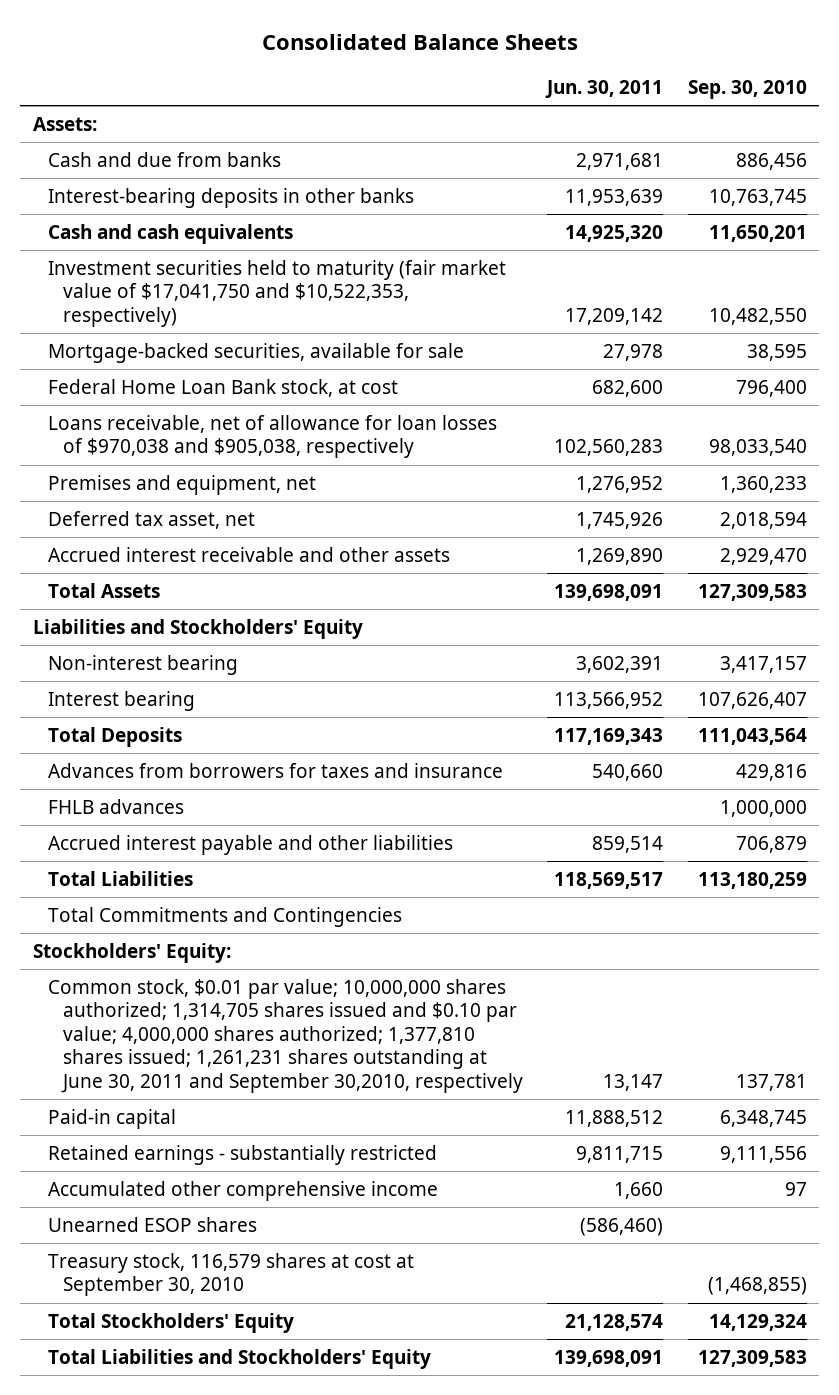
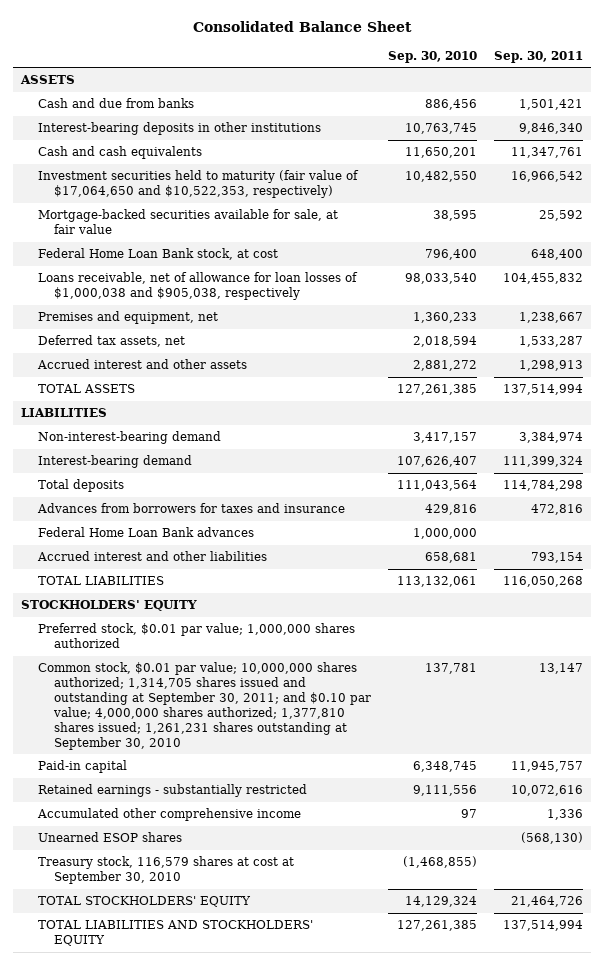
[261,33,578,50] Consolidated Balance Sheets -> [193,20,413,32] Consolidated Balance Sheet
[545,80,664,99] Jun. 30, 2011 -> none
none -> [493,50,583,63] Sep. 30, 2011
[32,117,97,132] Assets: -> [20,75,76,85] ASSETS
[47,188,414,209] Interest-bearing deposits in other banks -> [37,122,321,136] Interest-bearing deposits in other institutions
[47,260,506,327] Investment securities held to maturity (fair market value of $17,041,750 and $10,522,353, respectively) -> [37,170,359,199] Investment securities held to maturity (fair value of $17,064,650 and $10,522,353, respectively)
[47,343,464,364] Mortgage-backed securities, available for sale -> [37,209,338,235] Mortgage-backed securities available for sale, at fair value
[47,415,497,459] Loans receivable, net of allowance for loan losses of $970,038 and $905,038, respectively -> [37,272,358,301] Loans receivable, net of allowance for loan losses of $1,000,038 and $905,038, respectively
[47,511,255,530] Deferred tax asset, net -> [37,335,185,348] Deferred tax assets, net
[47,547,450,563] Accrued interest receivable and other assets -> [36,359,247,370] Accrued interest and other assets
[719,548,807,566] 2,929,470 -> [412,360,477,372] 2,881,272
[47,583,160,599] Total Assets -> [37,384,135,394] TOTAL ASSETS
[697,584,807,602] 127,309,583 -> [396,384,477,396] 127,261,385
[32,619,363,640] Liabilities and Stockholders' Equity -> [21,408,108,418] LIABILITIES
[47,655,238,676] Non-interest bearing -> [37,431,221,445] Non-interest-bearing demand
[47,691,195,712] Interest bearing -> [37,455,192,469] Interest-bearing demand
[47,727,182,748] Total Deposits -> [37,479,124,493] Total deposits
[47,907,402,928] Total Commitments and Contingencies -> none
[47,799,184,815] FHLB advances -> [37,527,254,538] Federal Home Loan Bank advances
[47,835,453,856] Accrued interest payable and other liabilities -> [36,551,267,562] Accrued interest and other liabilities
[735,836,807,854] 706,879 -> [424,552,477,564] 658,681
[47,871,193,887] Total Liabilities -> [37,576,164,586] TOTAL LIABILITIES
[697,872,807,890] 113,180,259 -> [396,576,477,588] 113,132,061
[32,943,231,964] Stockholders' Equity: -> [21,600,198,612] STOCKHOLDERS' EQUITY
none -> [37,623,355,649] Preferred stock, $0.01 par value; 1,000,000 shares authorized
[47,979,523,1093] Common stock, $0.01 par value; 10,000,000 shares authorized; 1,314,705 shares issued and $0.10 par value; 4,000,000 shares authorized; 1,377,810 shares issued; 1,261,231 shares outstanding at June 30, 2011 and September 30,2010, respectively -> [37,662,372,750] Common stock, $0.01 par value; 10,000,000 shares authorized; 1,314,705 shares issued and outstanding at September 30, 2011; and $0.10 par value; 4,000,000 shares authorized; 1,377,810 shares issued; 1,261,231 shares outstanding at September 30, 2010
[47,1313,294,1334] Total Stockholders' Equity -> [37,896,251,908] TOTAL STOCKHOLDERS' EQUITY
[47,1349,431,1370] Total Liabilities and Stockholders' Equity -> [37,920,313,947] TOTAL LIABILITIES AND STOCKHOLDERS' EQUITY
[697,1350,807,1368] 127,309,583 -> [396,920,477,932] 127,261,385

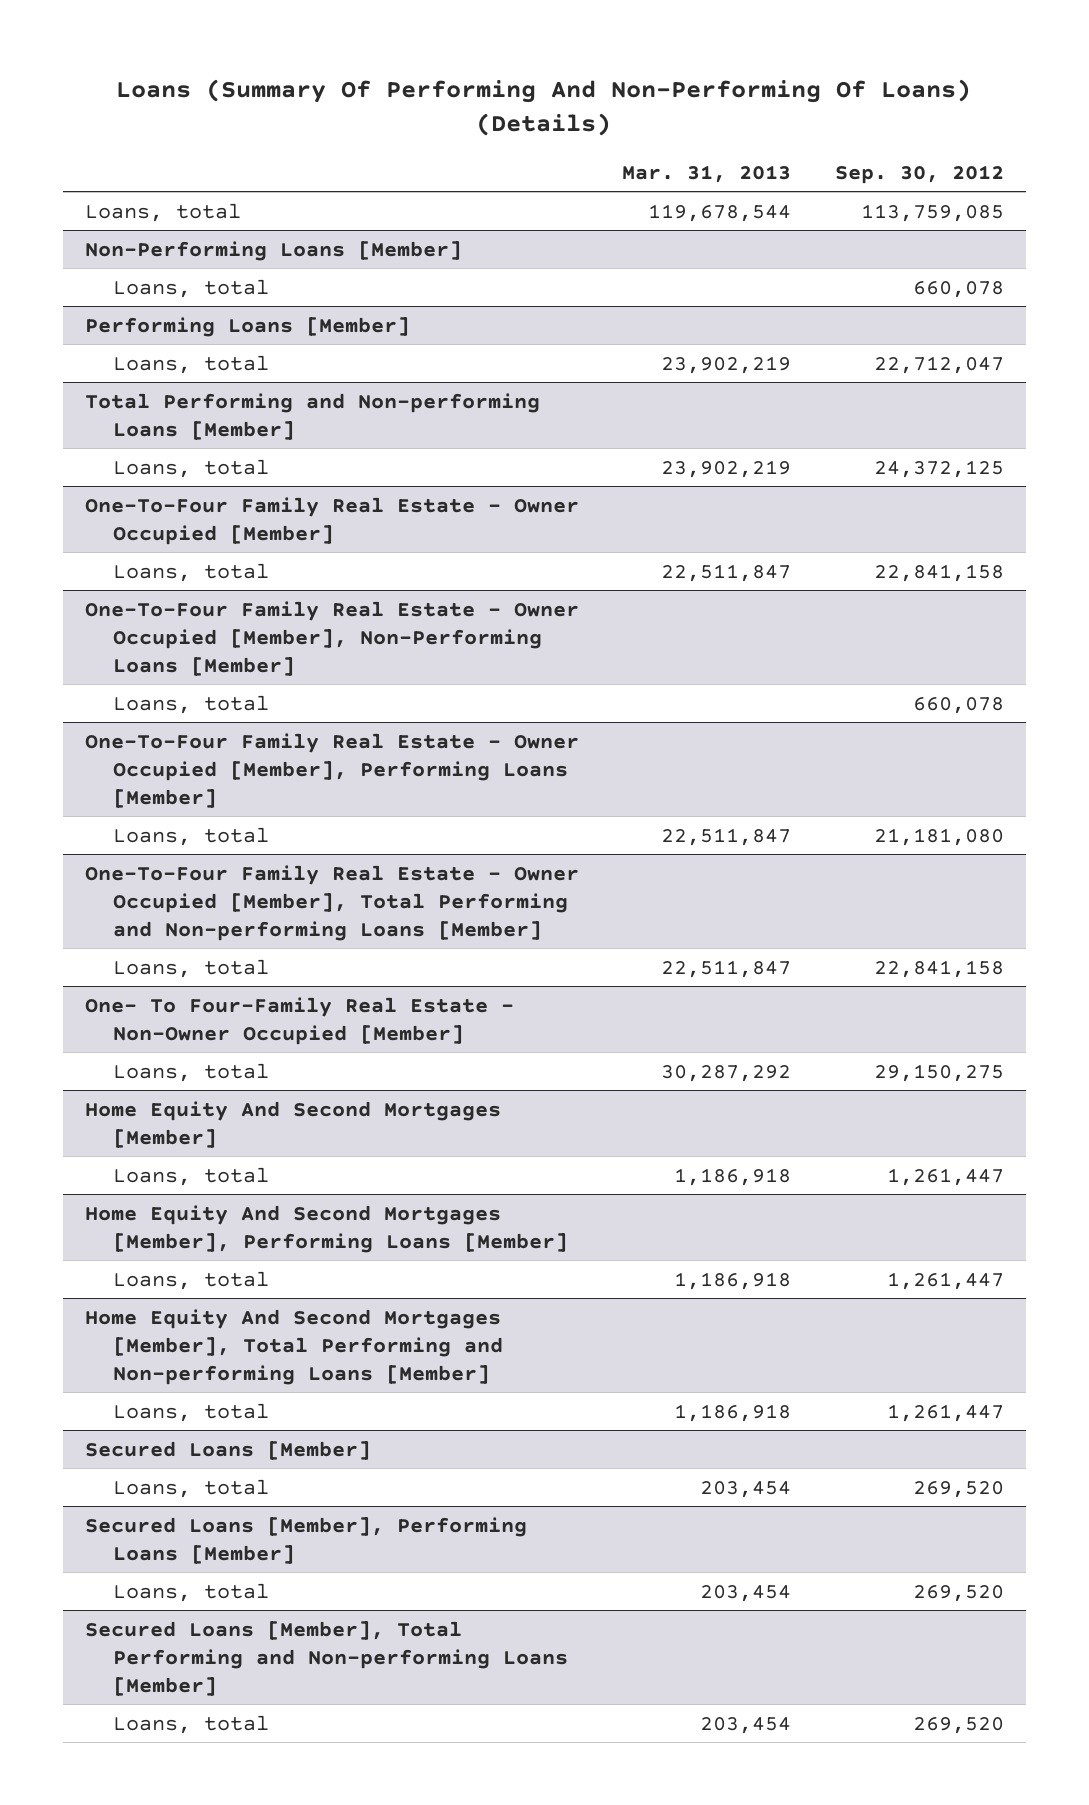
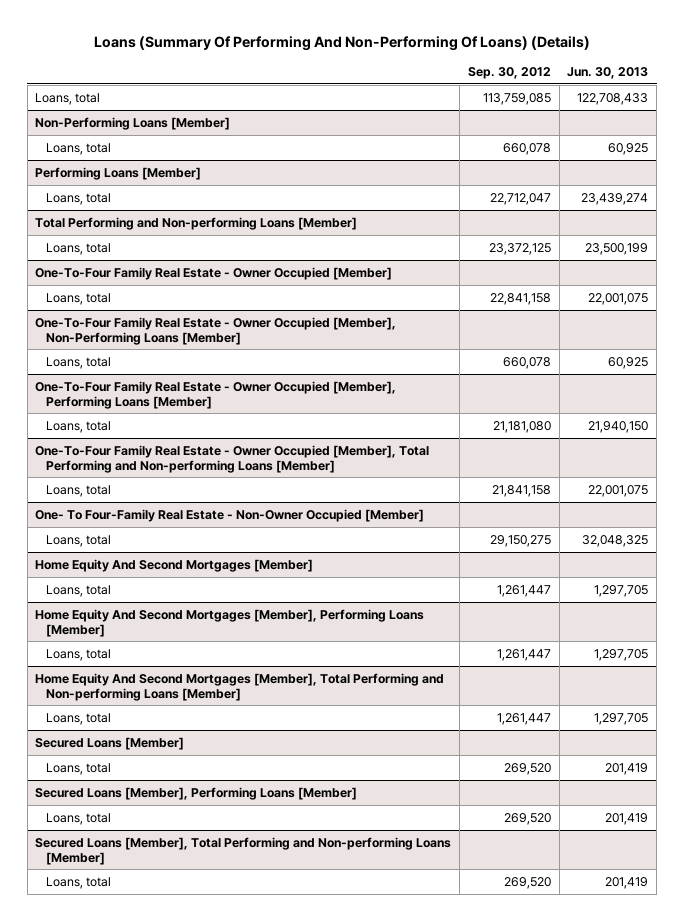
[622,164,792,183] Mar. 31, 2013 -> none
none -> [567,67,649,80] Jun. 30, 2013
[873,459,1004,478] 24,372,125 -> [488,242,551,255] 23,372,125
[873,959,1004,978] 22,841,158 -> [491,484,551,497] 21,841,158

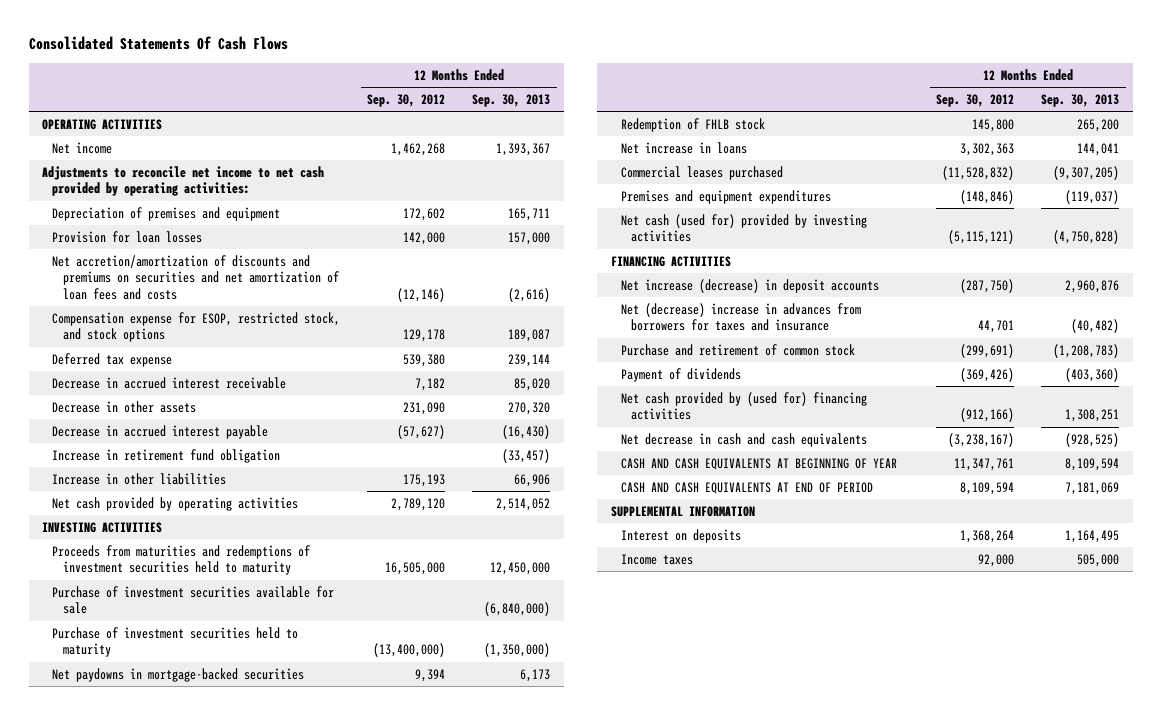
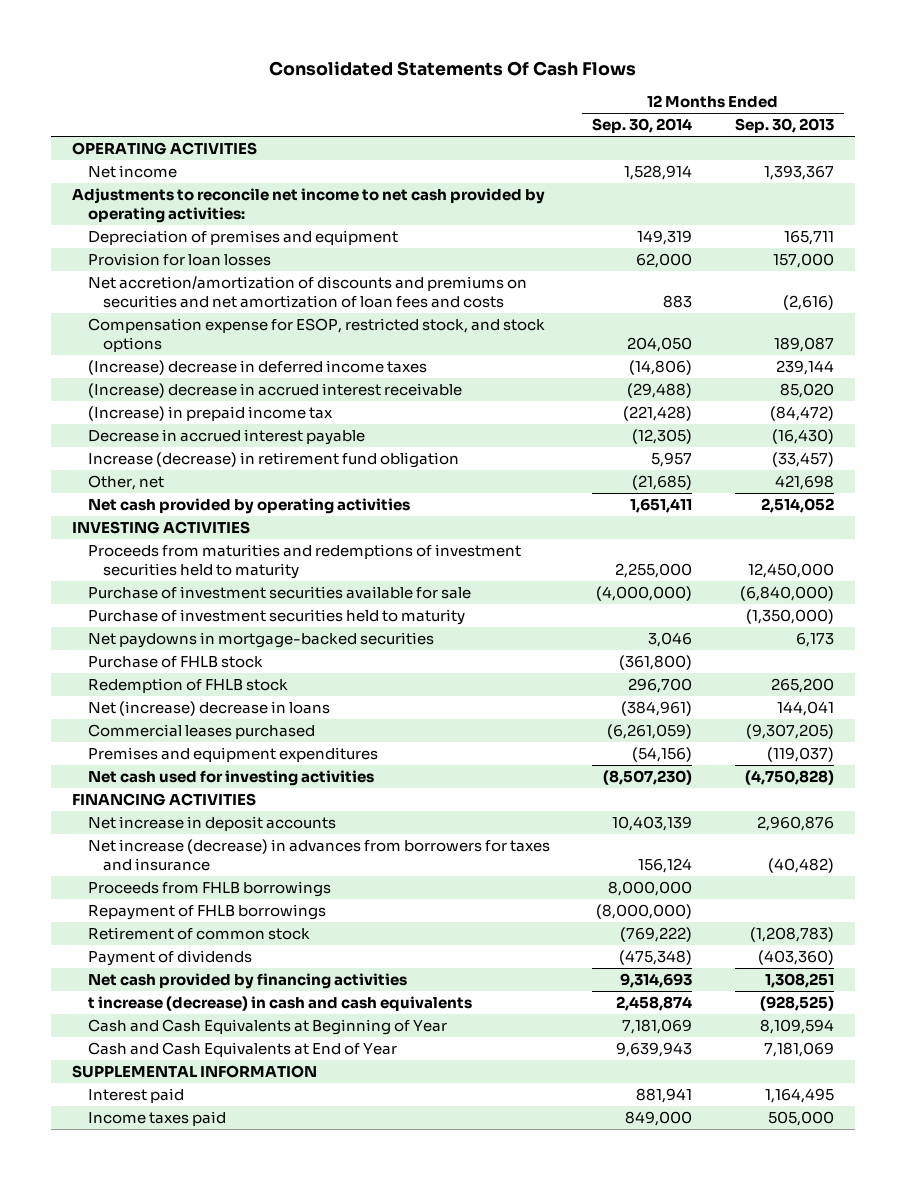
[367,93,446,107] Sep. 30, 2012 -> none
none -> [592,118,693,134] Sep. 30, 2014
[52,400,197,413] Decrease in other assets -> none
[52,352,173,367] Deferred tax expense -> [87,360,427,376] (Increase) decrease in deferred income taxes
[52,376,287,389] Decrease in accrued interest receivable -> [87,383,462,399] (Increase) decrease in accrued interest receivable
none -> [87,406,333,422] (Increase) in prepaid income tax
[52,448,281,463] Increase in retirement fund obligation -> [87,452,459,469] Increase (decrease) in retirement fund obligation
[52,472,227,485] Increase in other liabilities -> [87,475,164,491] Other, net
[514,473,551,487] 66,906 -> [774,475,834,491] 421,698
none -> [87,656,263,669] Purchase of FHLB stock
[621,141,748,154] Net increase in loans -> [87,701,330,717] Net (increase) decrease in loans
[621,213,868,243] Net cash (used for) provided by investing activities -> [87,770,374,787] Net cash used for investing activities
[621,278,880,293] Net increase (decrease) in deposit accounts -> [87,816,336,832] Net increase in deposit accounts
[621,302,862,332] Net (decrease) increase in advances from borrowers for taxes and insurance -> [87,839,550,871] Net increase (decrease) in advances from borrowers for taxes and insurance
none -> [87,881,331,898] Proceeds from FHLB borrowings
none -> [87,904,326,921] Repayment of FHLB borrowings
[621,343,856,356] Purchase and retirement of common stock -> [87,927,310,941] Retirement of common stock
[621,391,868,421] Net cash provided by (used for) financing activities -> [87,973,407,990] Net cash provided by financing activities
[621,432,868,447] Net decrease in cash and cash equivalents -> [87,996,472,1012] t increase (decrease) in cash and cash equivalents
[621,457,898,470] CASH AND CASH EQUIVALENTS AT BEGINNING OF YEAR -> [87,1019,447,1036] Cash and Cash Equivalents at Beginning of Year
[621,481,874,494] CASH AND CASH EQUIVALENTS AT END OF PERIOD -> [87,1042,397,1058] Cash and Cash Equivalents at End of Year
[621,528,742,543] Interest on deposits -> [87,1088,184,1104] Interest paid
[621,553,694,565] Income taxes -> [87,1111,226,1127] Income taxes paid

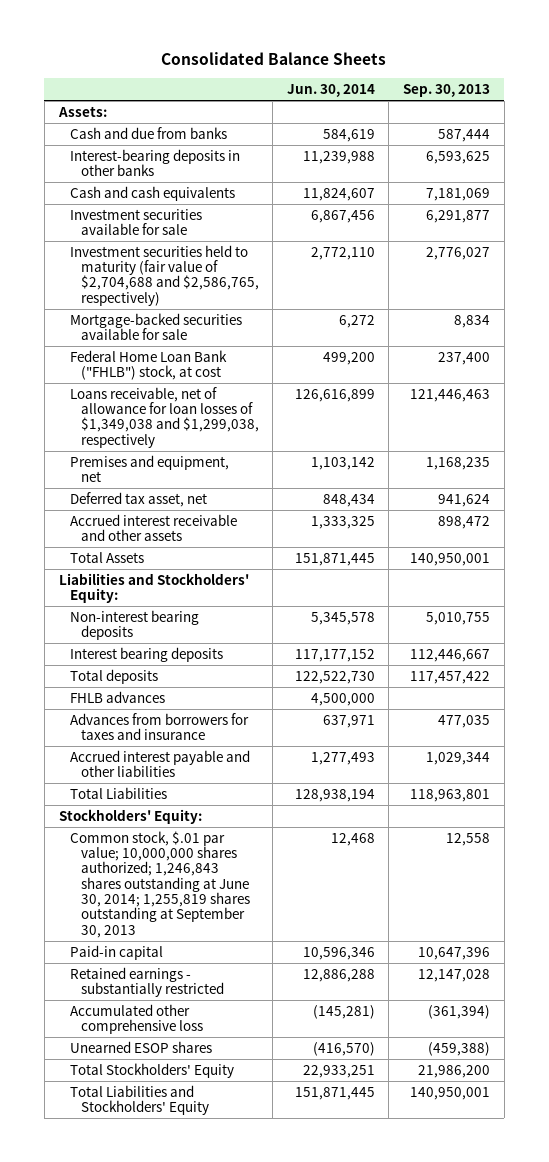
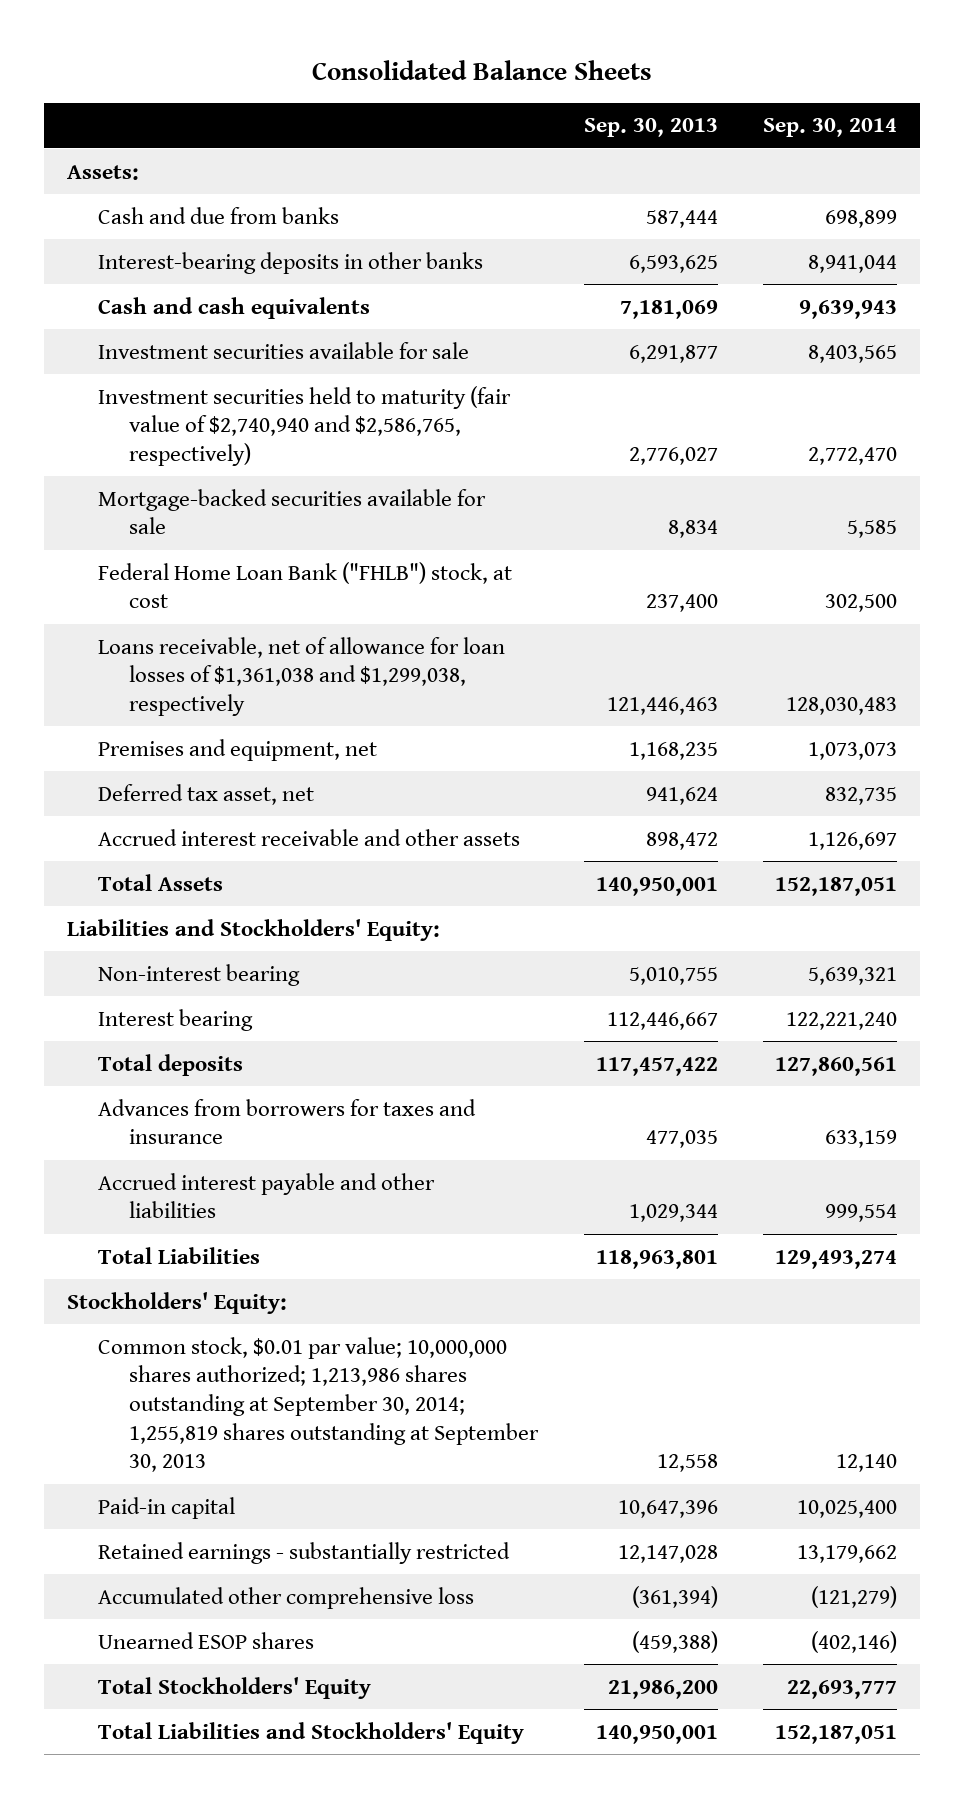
[286,84,375,98] Jun. 30, 2014 -> none
none -> [763,118,898,138] Sep. 30, 2014
[69,244,259,306] Investment securities held to maturity (fair value of $2,704,688 and $2,586,765, respectively) -> [98,385,512,466] Investment securities held to maturity (fair value of $2,740,940 and $2,586,765, respectively)
[69,386,259,448] Loans receivable, net of allowance for loan losses of $1,349,038 and $1,299,038, respectively -> [98,636,506,716] Loans receivable, net of allowance for loan losses of $1,361,038 and $1,299,038, respectively
[69,609,199,641] Non-interest bearing deposits -> [98,963,301,986] Non-interest bearing
[69,646,223,662] Interest bearing deposits -> [98,1008,254,1031] Interest bearing
[69,690,165,703] FHLB advances -> none
[69,830,250,938] Common stock, $.01 par value; 10,000,000 shares authorized; 1,246,843 shares outstanding at June 30, 2014; 1,255,819 shares outstanding at September 30, 2013 -> [98,1336,540,1473] Common stock, $0.01 par value; 10,000,000 shares authorized; 1,213,986 shares outstanding at September 30, 2014; 1,255,819 shares outstanding at September 30, 2013

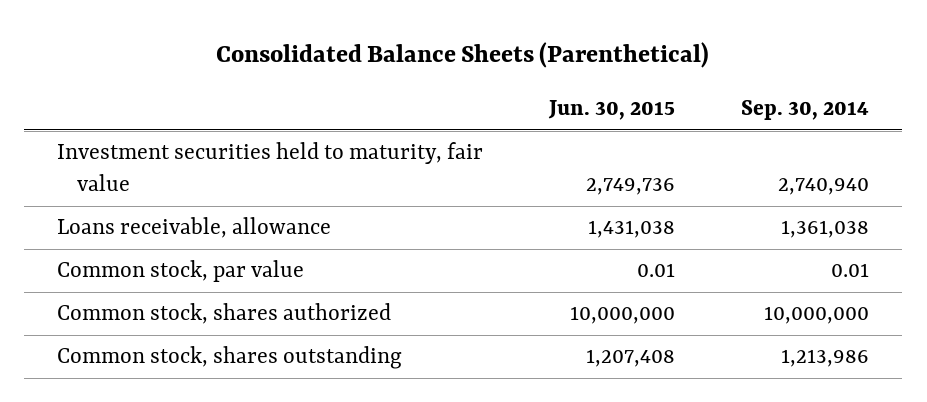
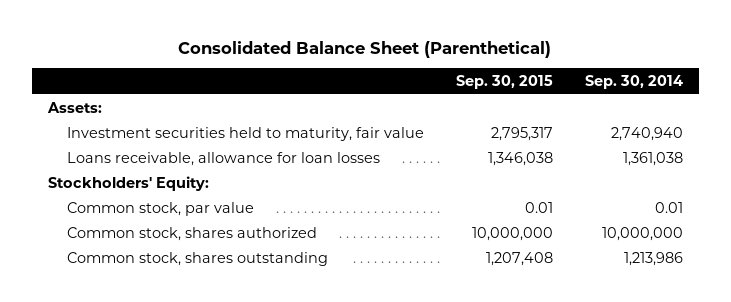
[216,42,710,69] Consolidated Balance Sheets (Parenthetical) -> [178,41,552,59] Consolidated Balance Sheet (Parenthetical)
[548,100,676,121] Jun. 30, 2015 -> none
none -> [456,75,554,90] Sep. 30, 2015
none -> [46,101,102,113] Assets:
[57,217,332,239] Loans receivable, allowance -> [67,151,381,166] Loans receivable, allowance for loan losses
none -> [47,175,209,191] Stockholders' Equity:

